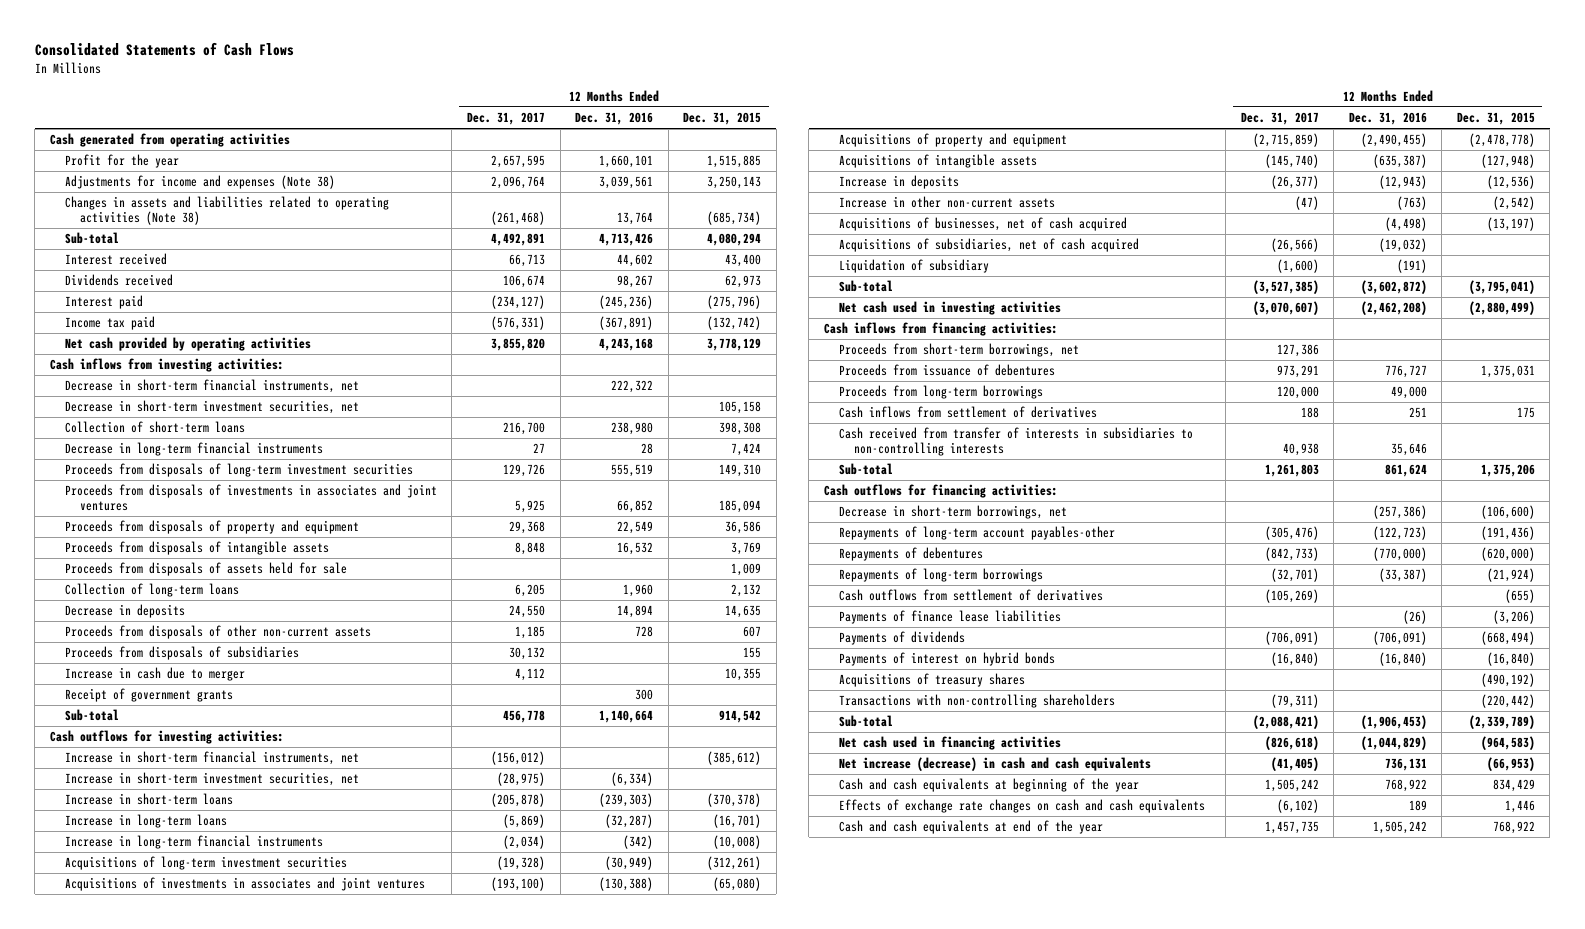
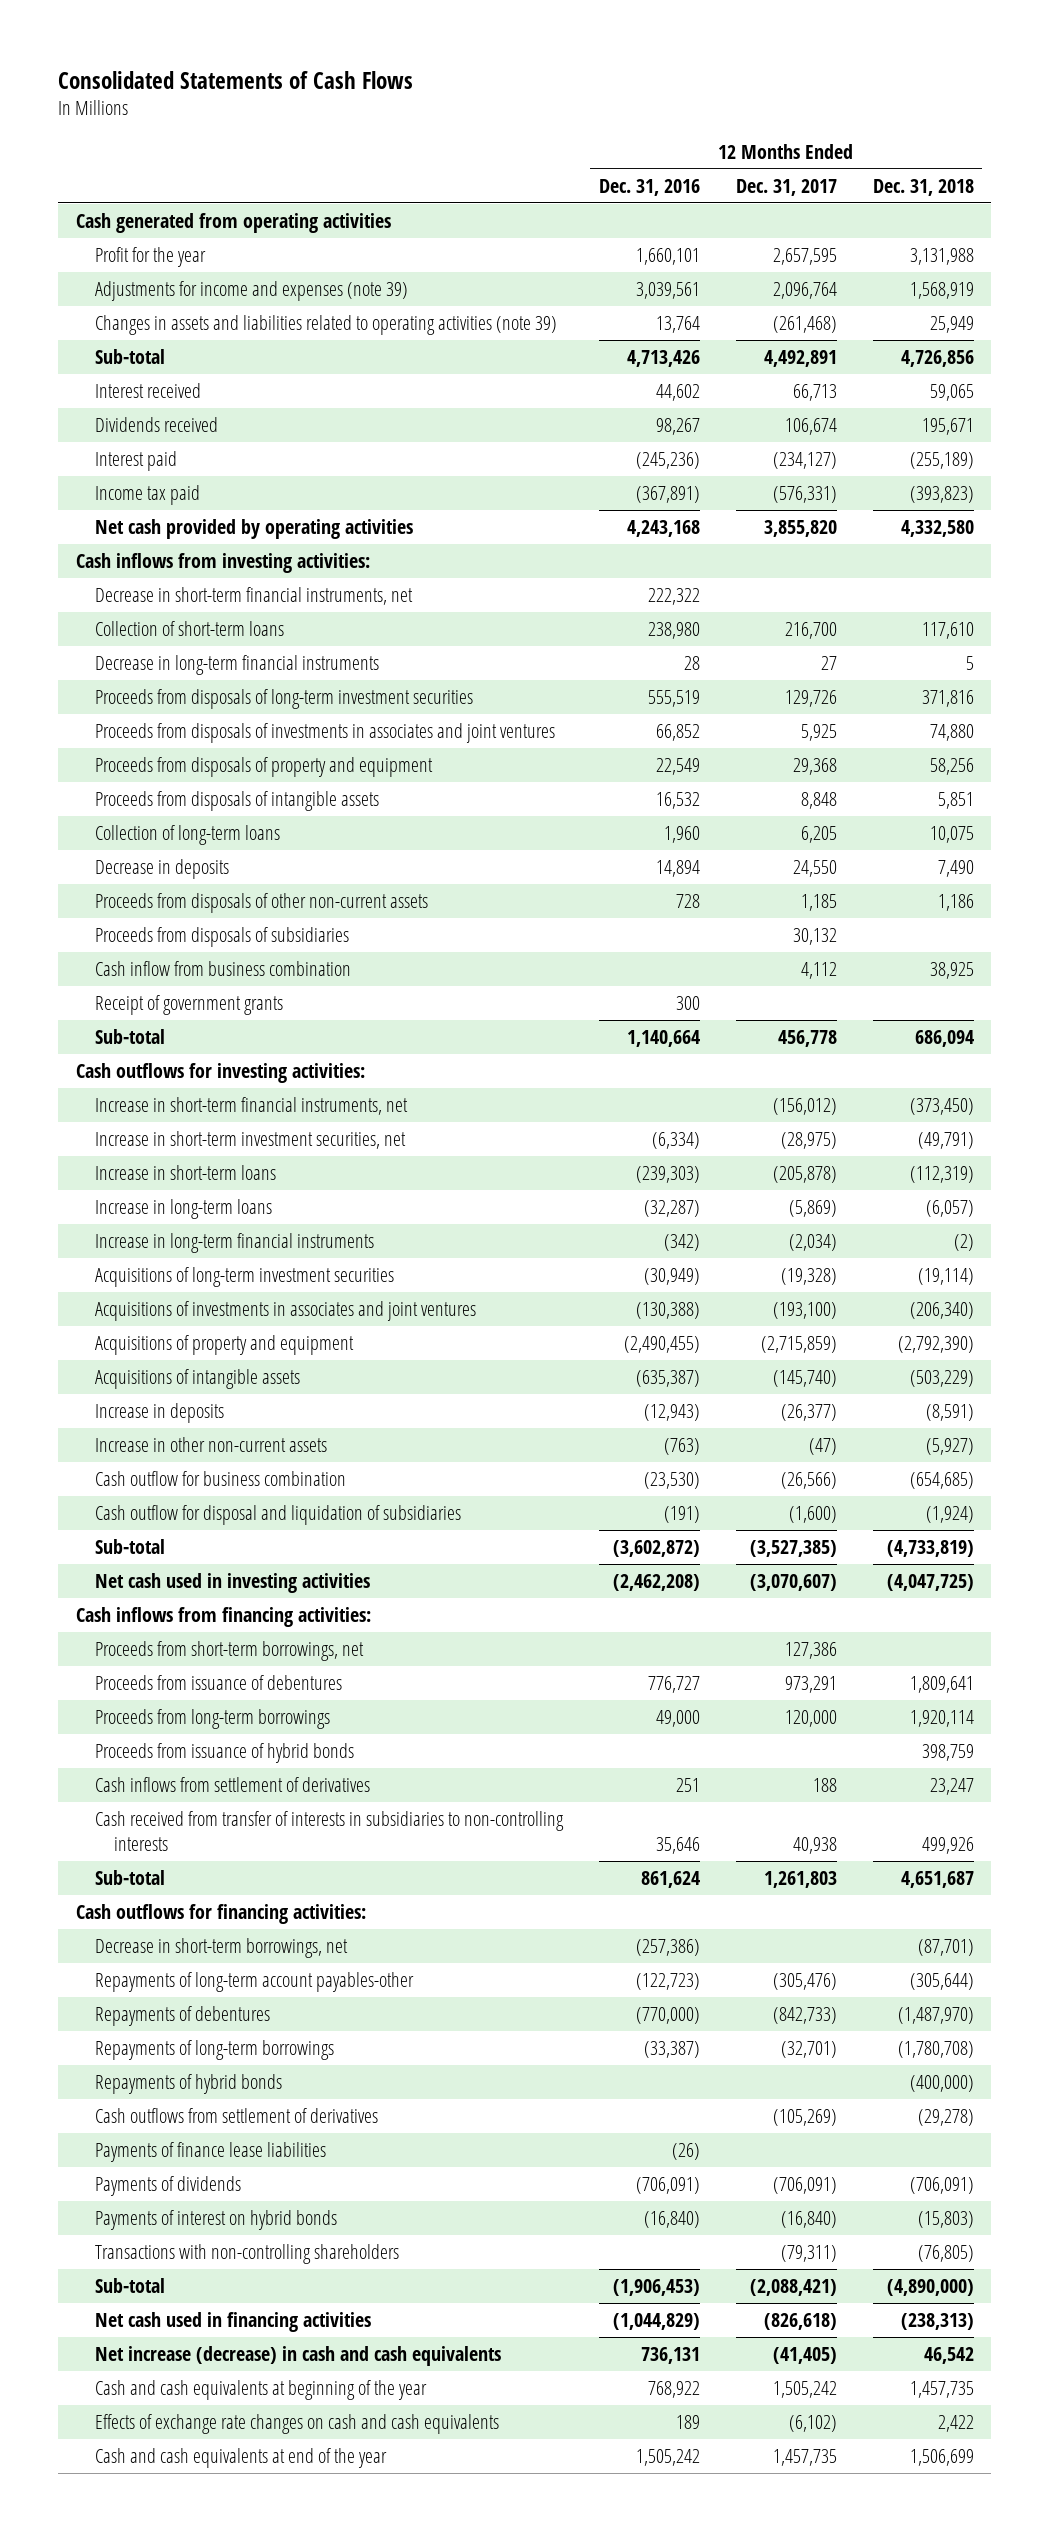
[683,111,762,125] Dec. 31, 2015 -> none
none -> [872,178,974,196] Dec. 31, 2018
[64,175,335,190] Adjustments for income and expenses (Note 38) -> [94,280,408,301] Adjustments for income and expenses (note 39)
[64,196,389,226] Changes in assets and liabilities related to operating activities (Note 38) -> [94,314,557,335] Changes in assets and liabilities related to operating activities (note 39)
[64,400,359,415] Decrease in short-term investment securities, net -> none
[64,562,347,577] Proceeds from disposals of assets held for sale -> none
[64,667,245,682] Increase in cash due to merger -> [94,960,351,976] Cash inflow from business combination
[838,217,1127,232] Acquisitions of businesses, net of cash acquired -> none
[838,238,1139,253] Acquisitions of subsidiaries, net of cash acquired -> none
none -> [94,1470,346,1486] Cash outflow for business combination
[838,259,989,274] Liquidation of subsidiary -> [94,1504,461,1525] Cash outflow for disposal and liquidation of subsidiaries
none -> [94,1742,354,1763] Proceeds from issuance of hybrid bonds
none -> [94,2073,282,2094] Repayments of hybrid bonds
[838,673,1025,688] Acquisitions of treasury shares -> none

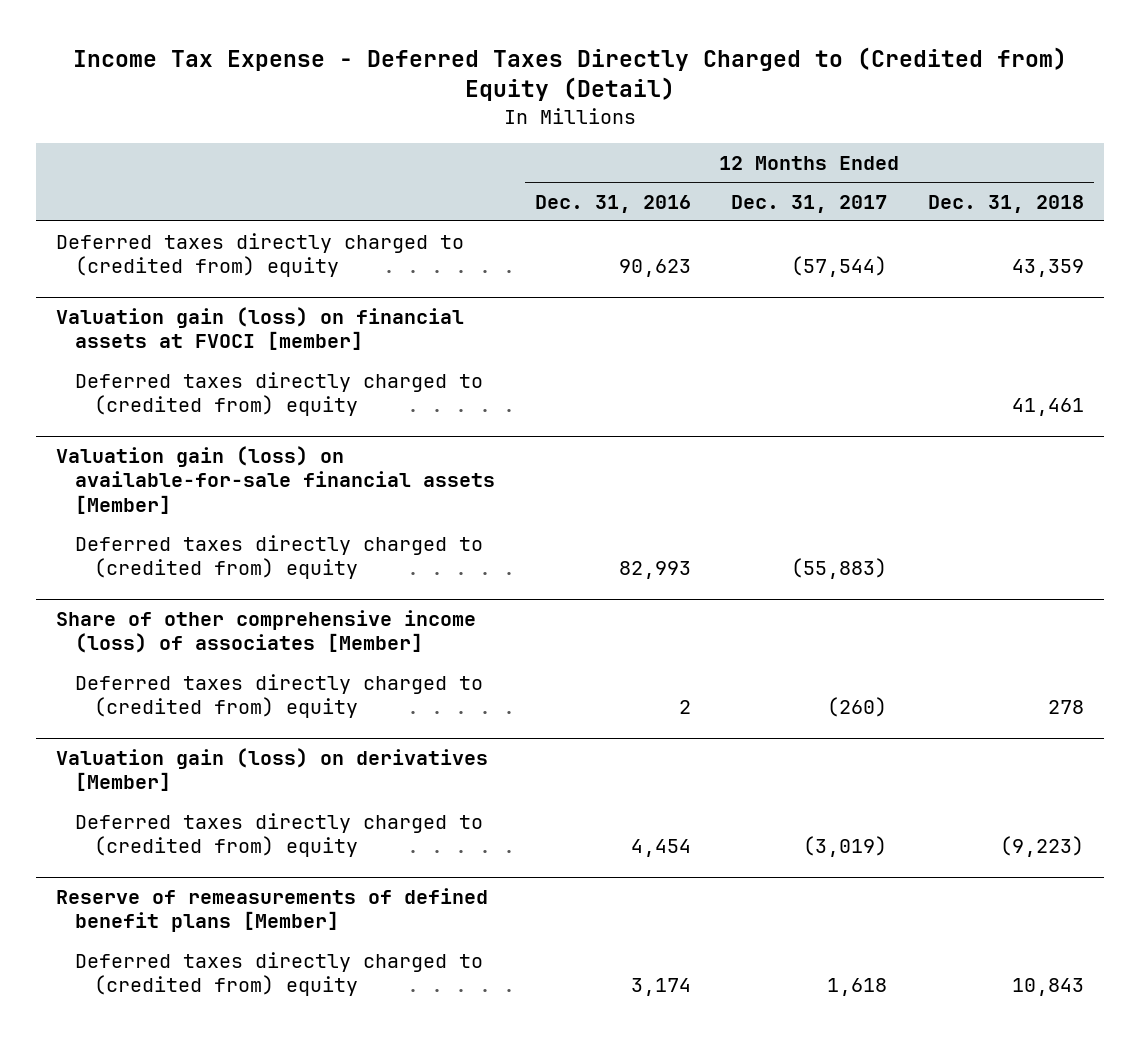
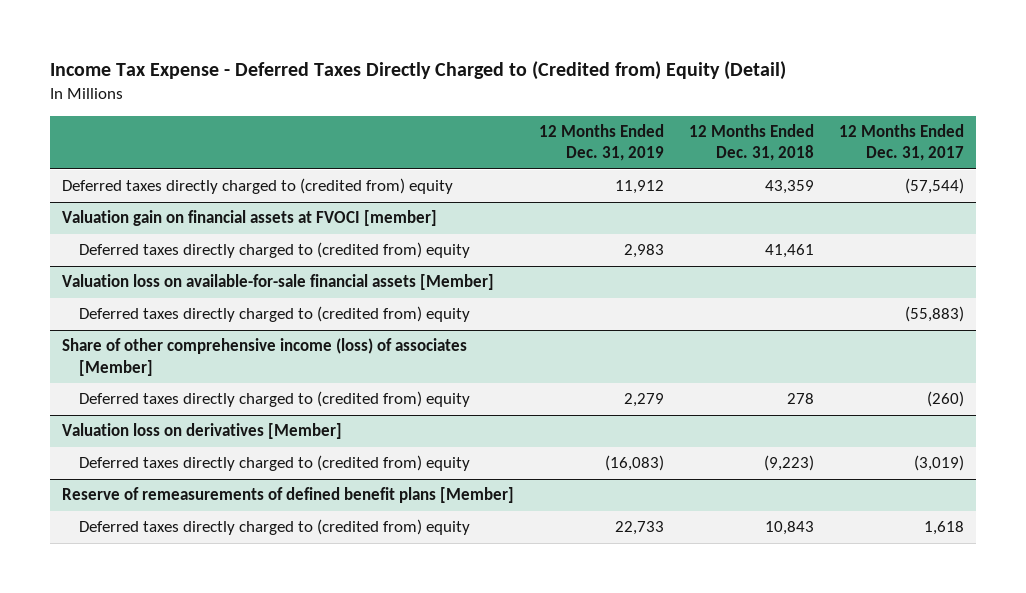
[535,194,692,213] Dec. 31, 2016 -> none
none -> [539,124,665,162] 12 Months Ended Dec. 31, 2019
[56,306,465,351] Valuation gain (loss) on financial assets at FVOCI [member] -> [62,210,438,227] Valuation gain on financial assets at FVOCI [member]
[56,445,496,515] Valuation gain (loss) on available-for-sale financial assets [Member] -> [62,274,495,291] Valuation loss on available-for-sale financial assets [Member]
[56,747,489,792] Valuation gain (loss) on derivatives [Member] -> [62,423,343,440] Valuation loss on derivatives [Member]

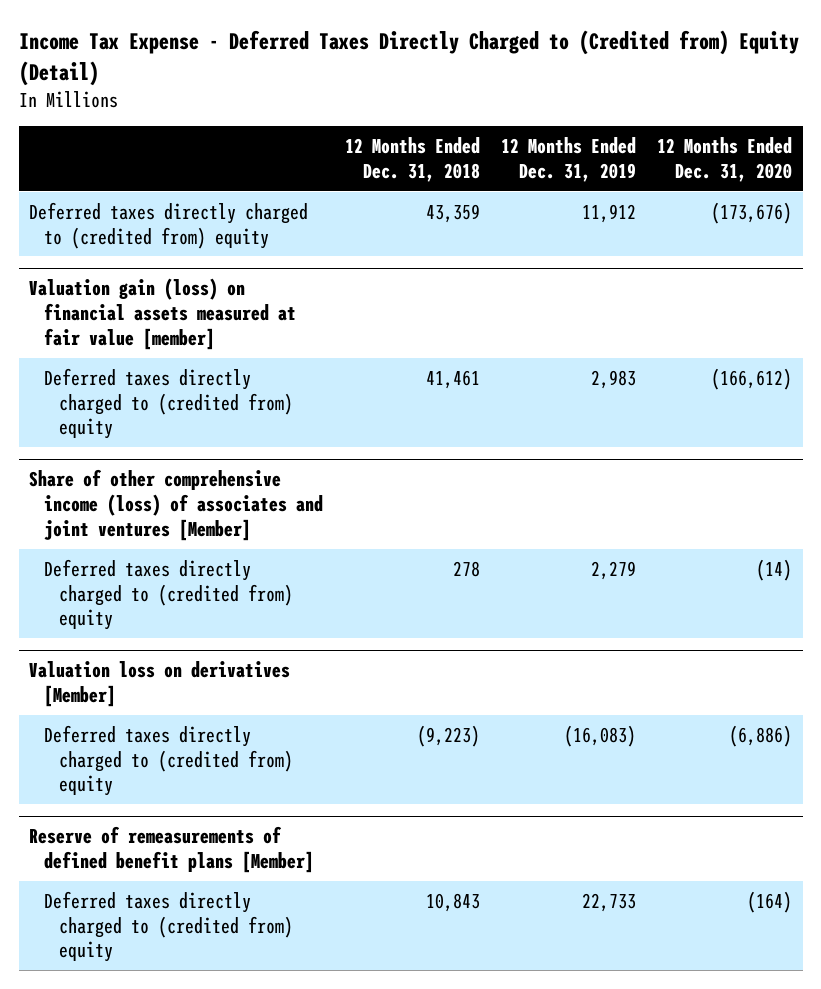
[838,124,964,162] 12 Months Ended Dec. 31, 2017 -> none
none -> [657,137,793,182] 12 Months Ended Dec. 31, 2020
[62,210,438,227] Valuation gain on financial assets at FVOCI [member] -> [29,278,297,350] Valuation gain (loss) on financial assets measured at fair value [member]
[62,274,495,291] Valuation loss on available-for-sale financial assets [Member] -> none
[79,306,471,323] Deferred taxes directly charged to (credited from) equity -> none
[62,338,468,376] Share of other comprehensive income (loss) of associates [Member] -> [29,469,324,541] Share of other comprehensive income (loss) of associates and joint ventures [Member]

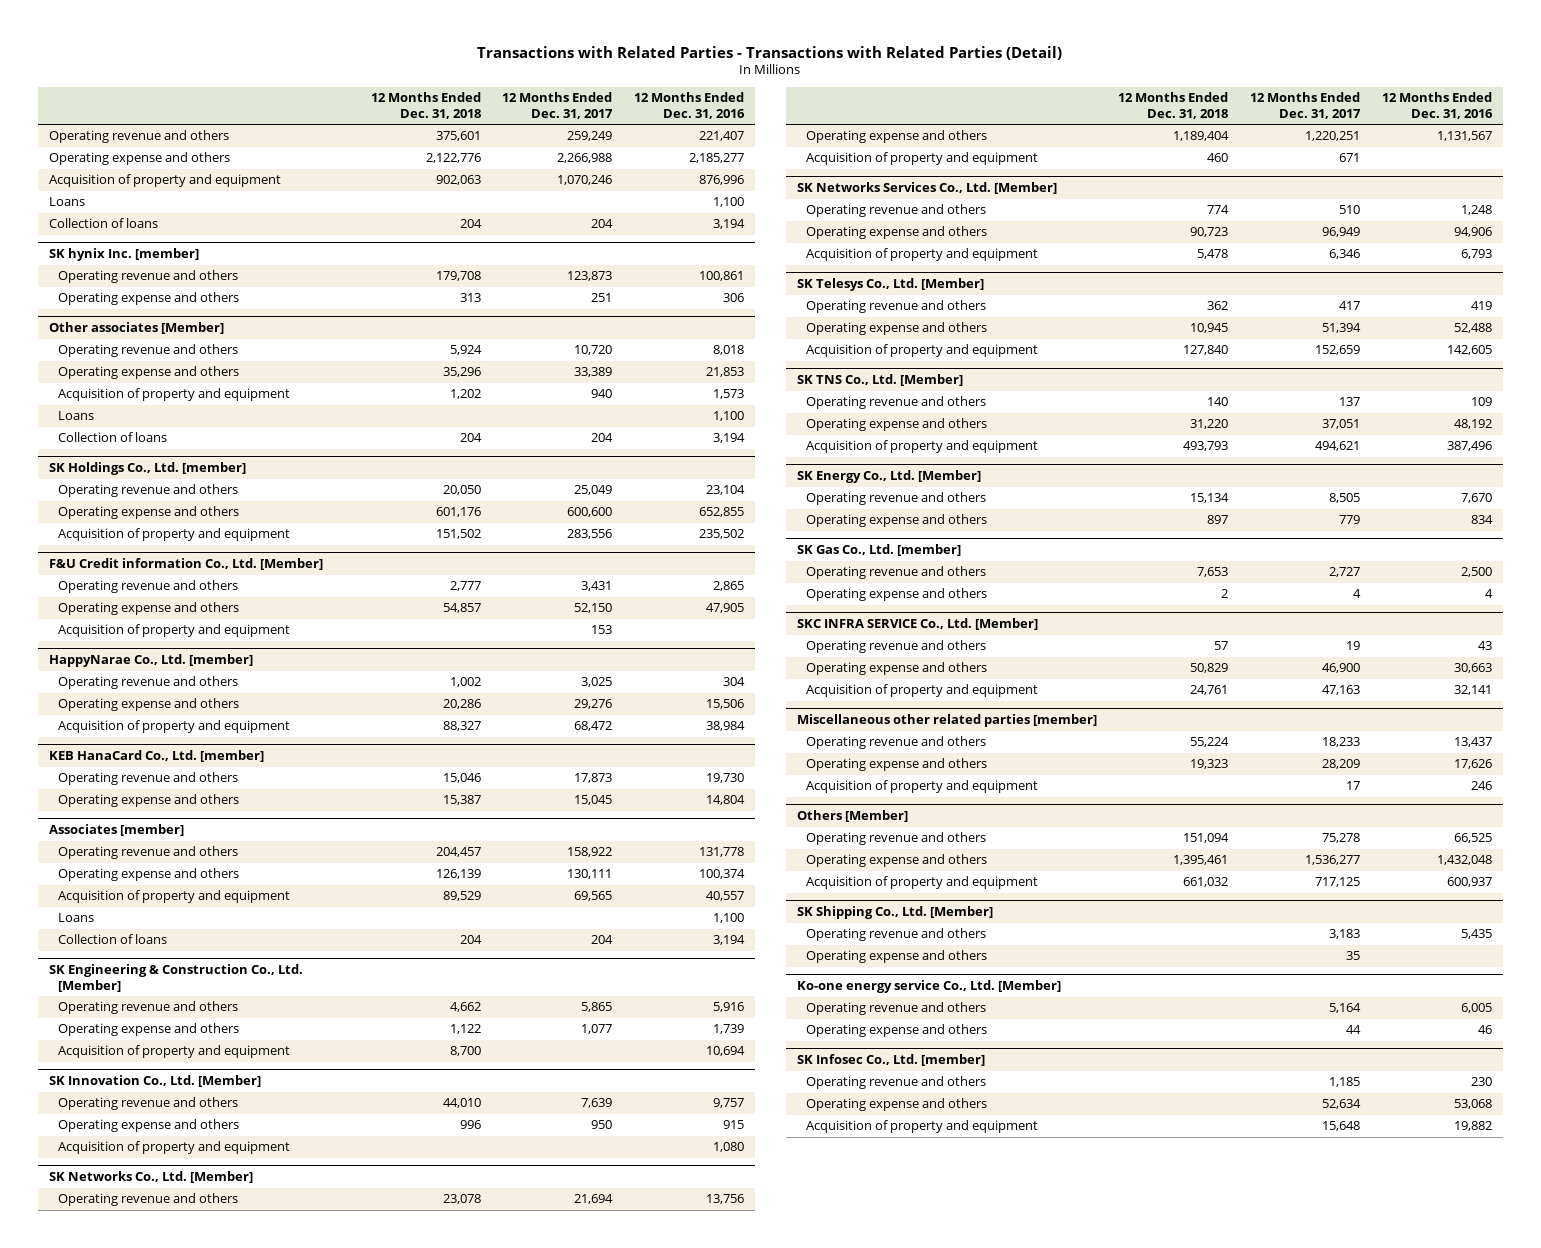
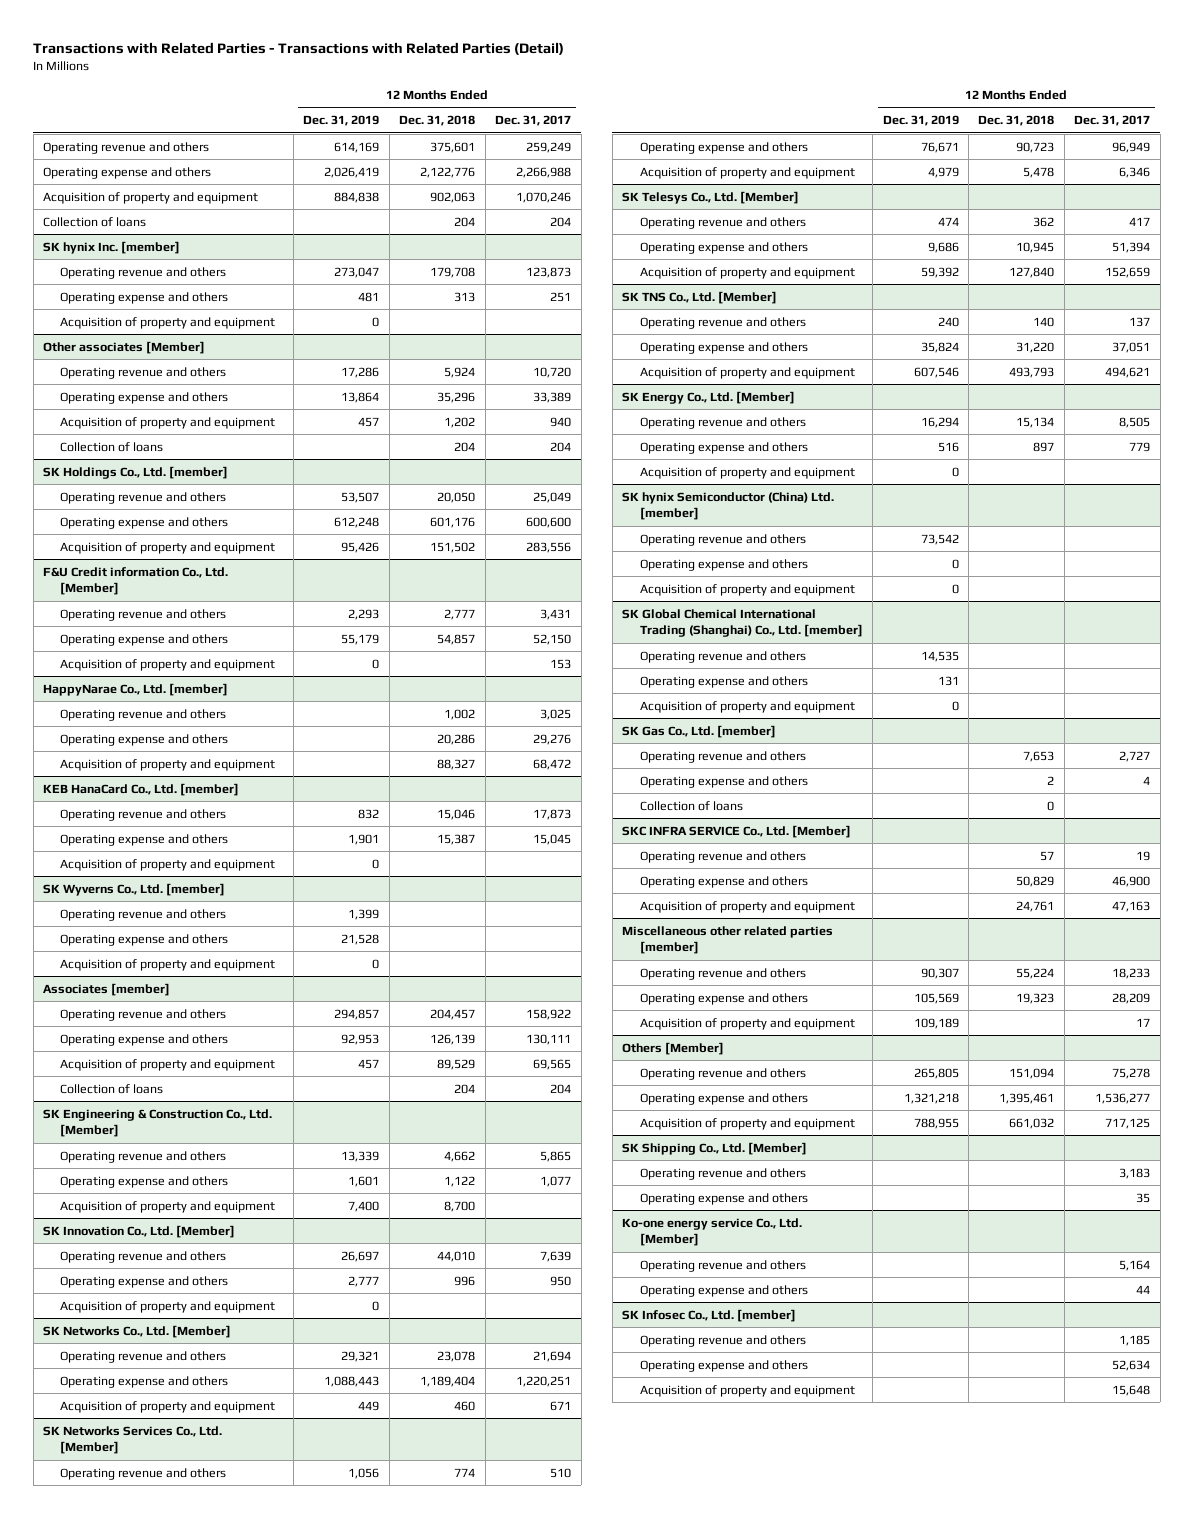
[633,92,745,119] 12 Months Ended Dec. 31, 2016 -> none
none -> [303,115,380,127] Dec. 31, 2019
[48,197,85,207] Loans -> none
none -> [60,316,276,329] Acquisition of property and equipment
[58,411,95,421] Loans -> none
none -> [60,858,276,871] Acquisition of property and equipment
none -> [42,882,225,896] SK Wyverns Co., Ltd. [member]
none -> [60,908,227,921] Operating revenue and others
none -> [60,933,229,946] Operating expense and others
none -> [60,958,276,971] Acquisition of property and equipment
[58,913,95,923] Loans -> none
none -> [639,466,855,479] Acquisition of property and equipment
none -> [622,491,835,521] SK hynix Semiconductor (China) Ltd. [member]
none -> [639,533,806,546] Operating revenue and others
none -> [639,558,808,571] Operating expense and others
none -> [639,583,855,596] Acquisition of property and equipment
none -> [622,608,863,638] SK Global Chemical International Trading (Shanghai) Co., Ltd. [member]
none -> [639,650,806,663] Operating revenue and others
none -> [639,675,808,688] Operating expense and others
none -> [639,700,855,713] Acquisition of property and equipment
none -> [639,800,743,811] Collection of loans

